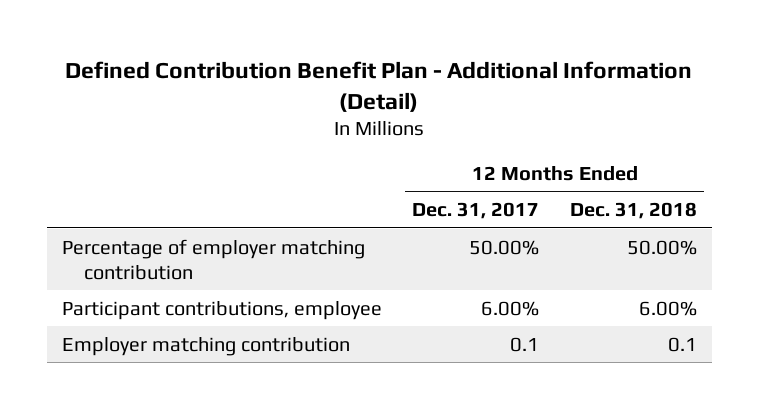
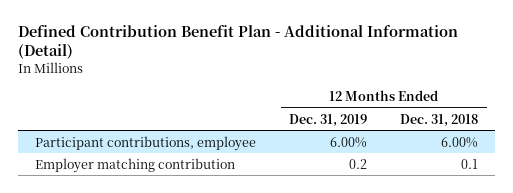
[412,201,540,219] Dec. 31, 2017 -> none
none -> [289,113,368,127] Dec. 31, 2019
[62,238,366,280] Percentage of employer matching contribution -> none

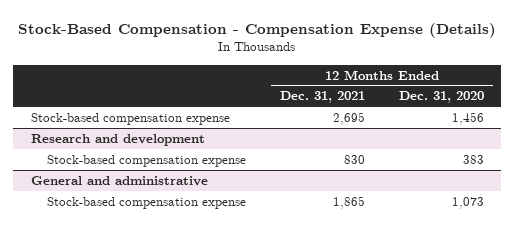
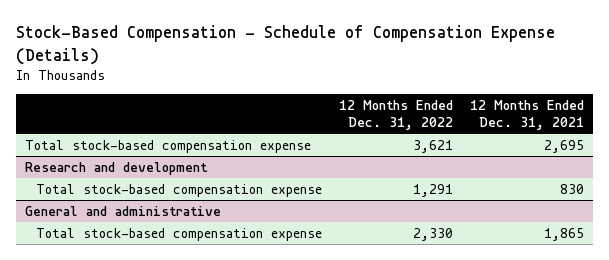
[18,22,497,38] Stock-Based Compensation - Compensation Expense (Details) -> [16,25,556,65] Stock-Based Compensation - Schedule of Compensation Expense (Details)
[399,91,485,104] Dec. 31, 2020 -> none
none -> [338,99,453,131] 12 Months Ended Dec. 31, 2022
[30,112,230,125] Stock-based compensation expense -> [25,139,312,153] Total stock-based compensation expense
[46,154,246,167] Stock-based compensation expense -> [35,183,322,197] Total stock-based compensation expense
[46,196,246,209] Stock-based compensation expense -> [35,227,322,241] Total stock-based compensation expense

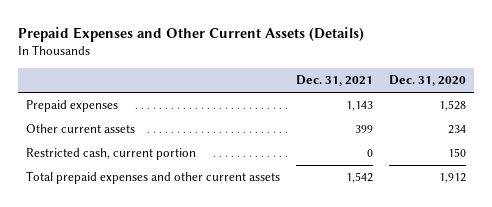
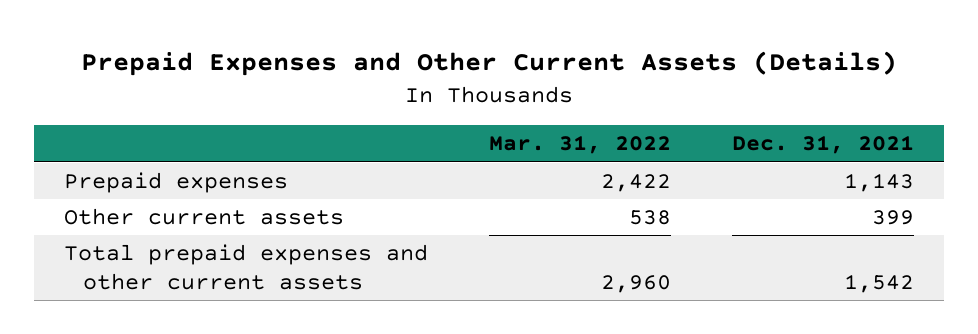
[389,74,467,86] Dec. 31, 2020 -> none
none -> [488,135,671,155] Mar. 31, 2022
[25,148,196,161] Restricted cash, current portion -> none

